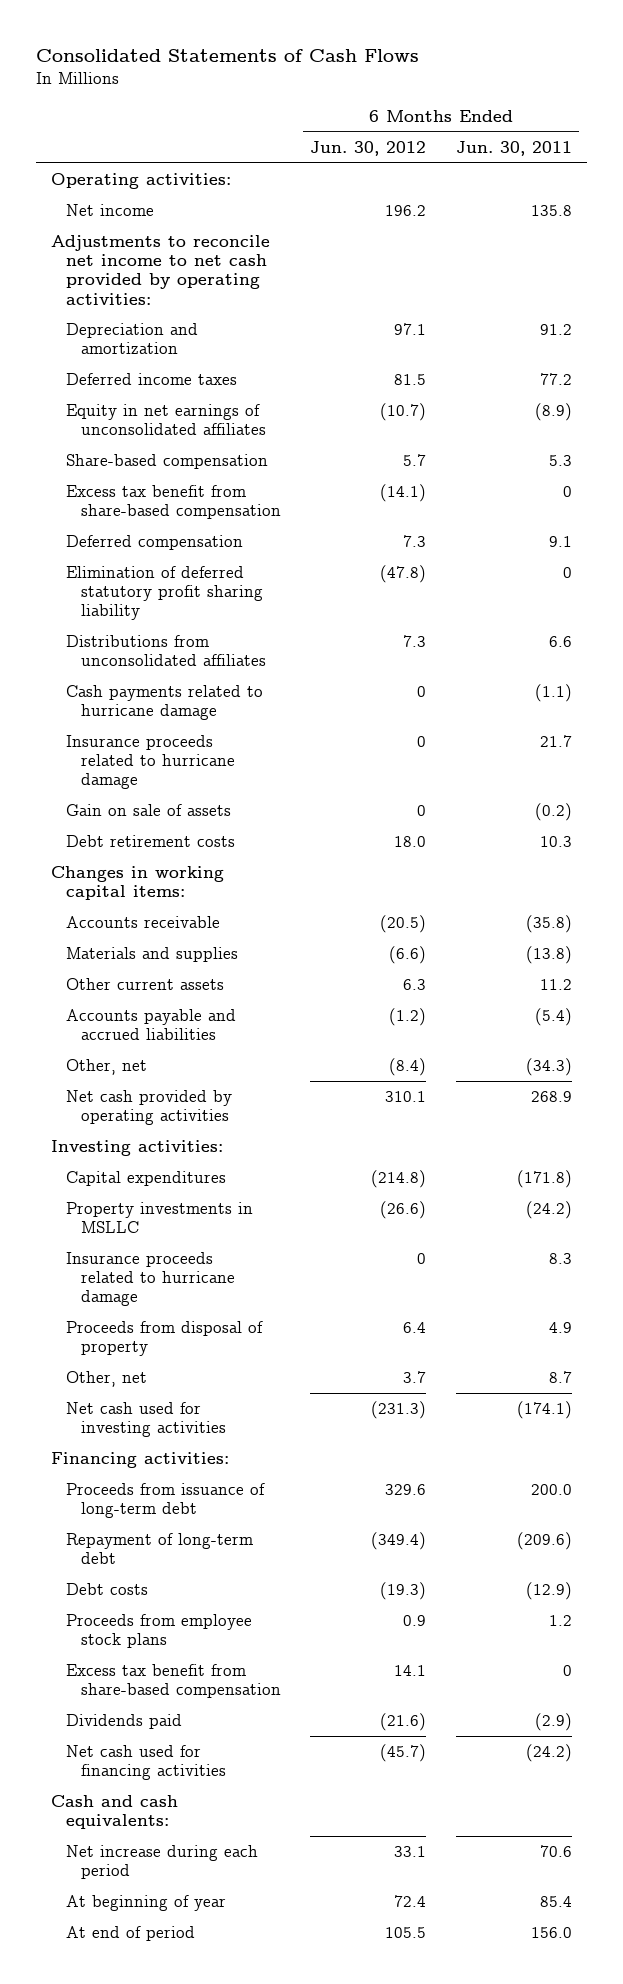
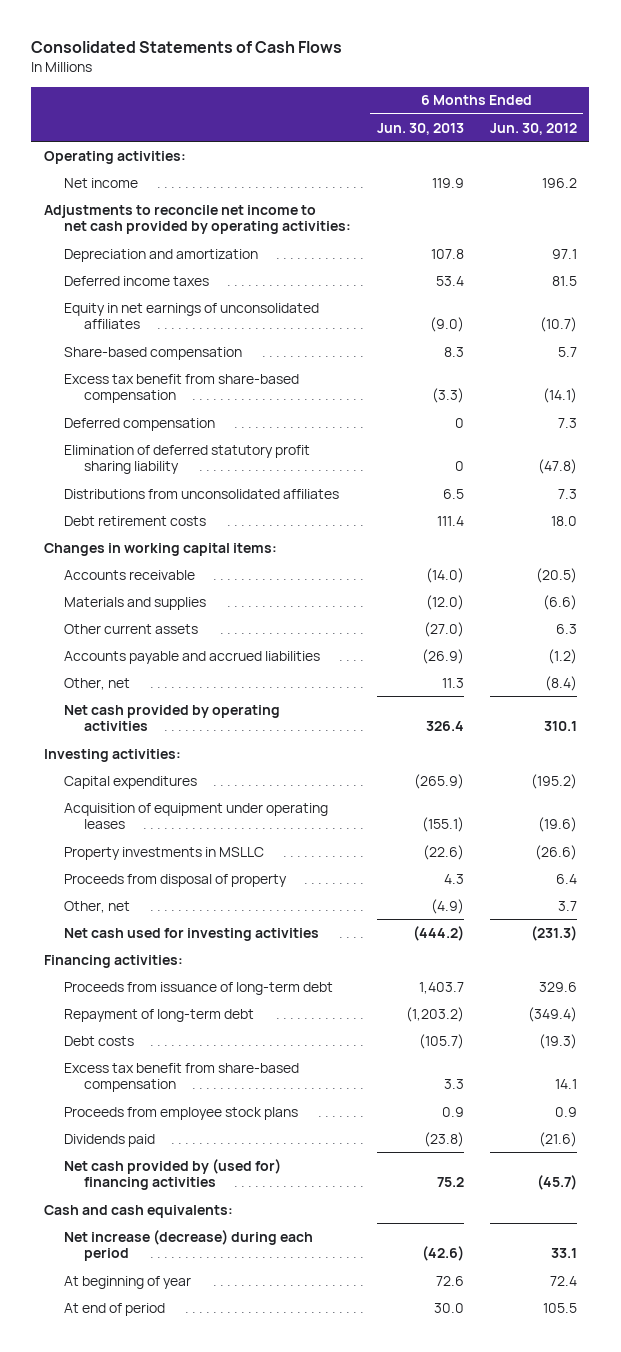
[455,141,572,157] Jun. 30, 2011 -> none
none -> [376,122,464,135] Jun. 30, 2013
[65,685,263,721] Cash payments related to hurricane damage -> none
[65,735,235,790] Insurance proceeds related to hurricane damage -> none
[65,804,231,817] Gain on sale of assets -> none
[371,1170,427,1189] (214.8) -> [530,773,577,789] (195.2)
none -> [64,802,329,830] Acquisition of equipment under operating leases
[65,1252,235,1307] Insurance proceeds related to hurricane damage -> none
[65,1614,252,1649] Proceeds from employee stock plans -> [64,1106,299,1120] Proceeds from employee stock plans
[65,1745,226,1781] Net cash used for financing activities -> [64,1158,282,1191] Net cash provided by (used for) financing activities
[65,1845,258,1880] Net increase during each period -> [64,1229,314,1262] Net increase (decrease) during each period

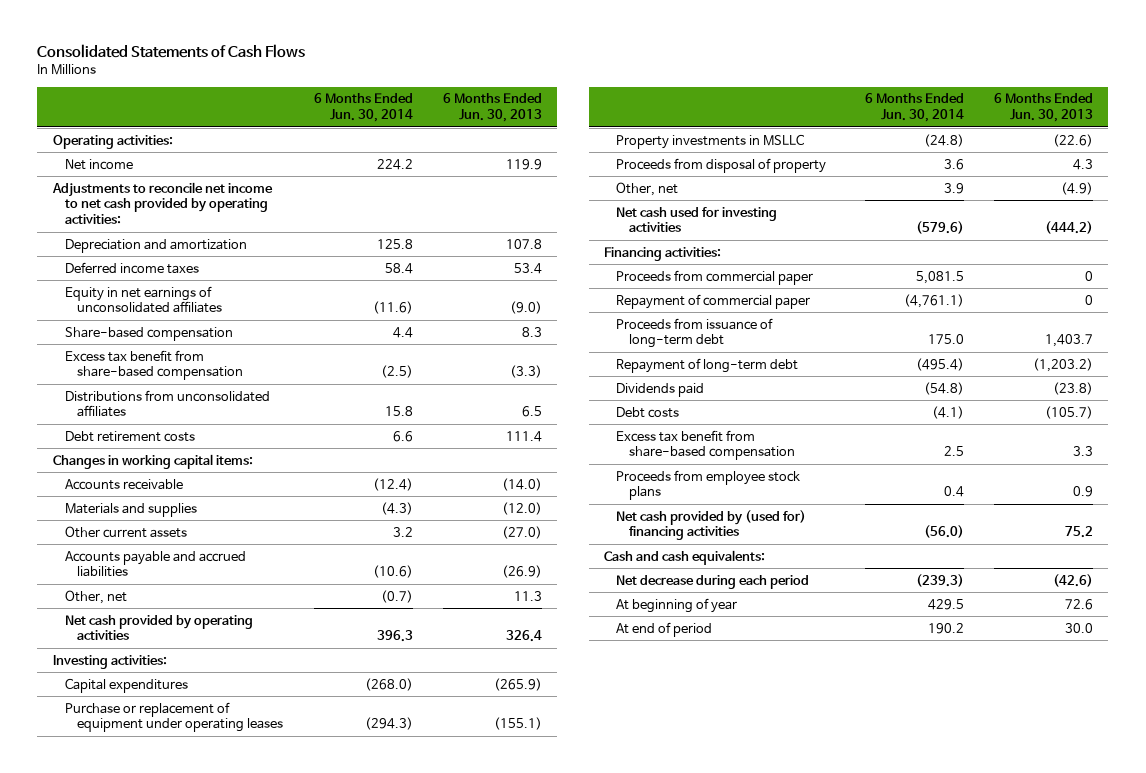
[489,122,577,135] Jun. 30, 2012 -> none
none -> [313,93,413,123] 6 Months Ended Jun. 30, 2014
[64,417,216,431] Deferred compensation -> none
[64,444,311,475] Elimination of deferred statutory profit sharing liability -> none
[64,802,329,830] Acquisition of equipment under operating leases -> [65,701,284,733] Purchase or replacement of equipment under operating leases
none -> [616,269,814,285] Proceeds from commercial paper
none -> [616,293,811,309] Repayment of commercial paper
[64,1133,156,1147] Dividends paid -> [616,382,705,397] Dividends paid
[64,1229,314,1262] Net increase (decrease) during each period -> [616,574,810,589] Net decrease during each period

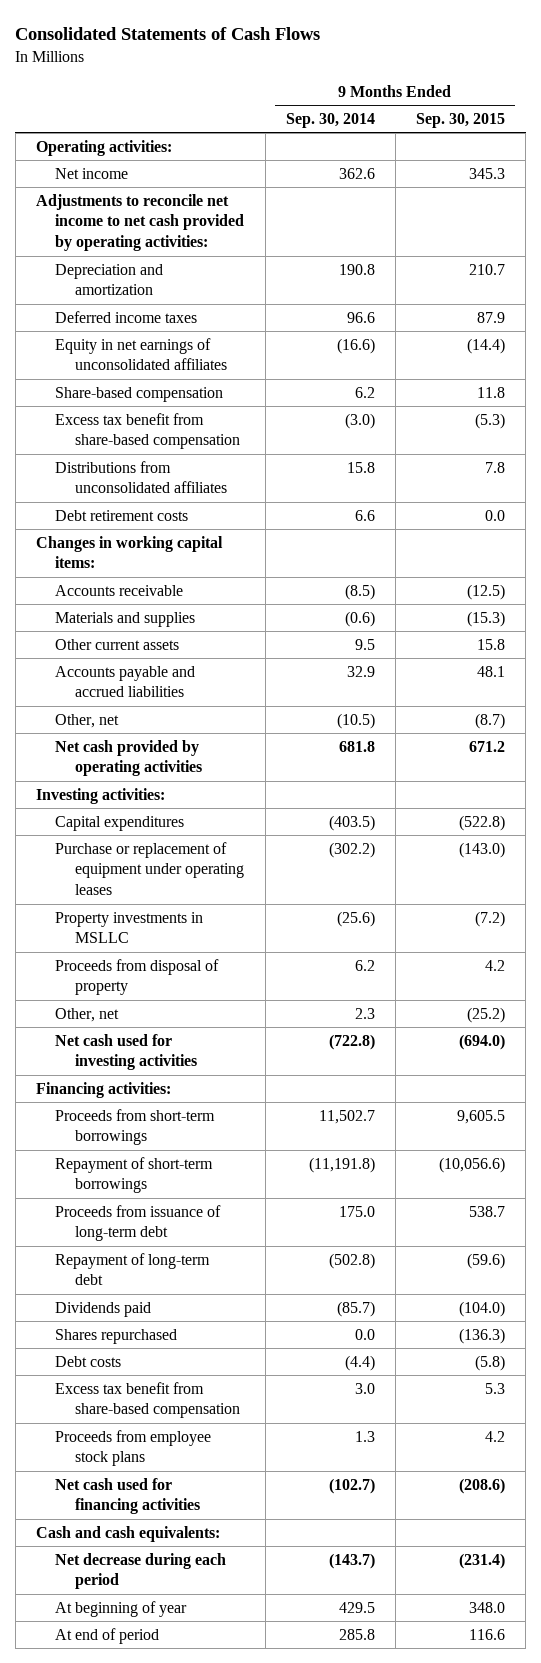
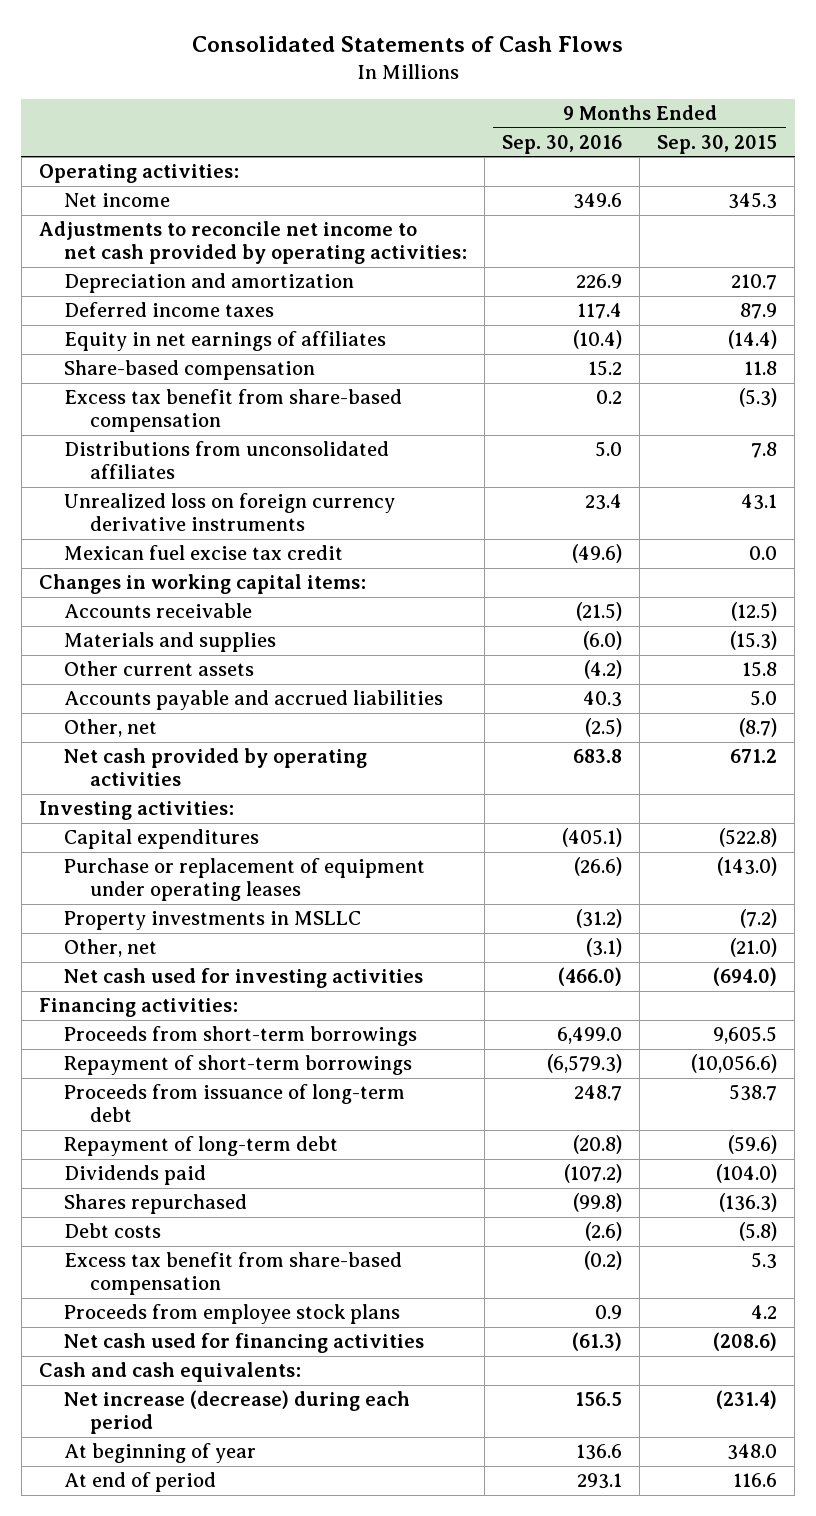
[285,112,375,128] Sep. 30, 2014 -> none
none -> [502,134,623,154] Sep. 30, 2016
[55,337,227,371] Equity in net earnings of unconsolidated affiliates -> [64,331,387,352] Equity in net earnings of affiliates
[55,509,189,521] Debt retirement costs -> none
none -> [64,493,396,532] Unrealized loss on foreign currency derivative instruments
none -> [64,545,344,561] Mexican fuel excise tax credit
[477,665,506,677] 48.1 -> [750,690,778,707] 5.0
[55,958,220,996] Proceeds from disposal of property -> none
[467,1006,506,1023] (25.2) -> [730,938,778,958] (21.0)
[55,1552,227,1590] Net decrease during each period -> [64,1390,411,1435] Net increase (decrease) during each period

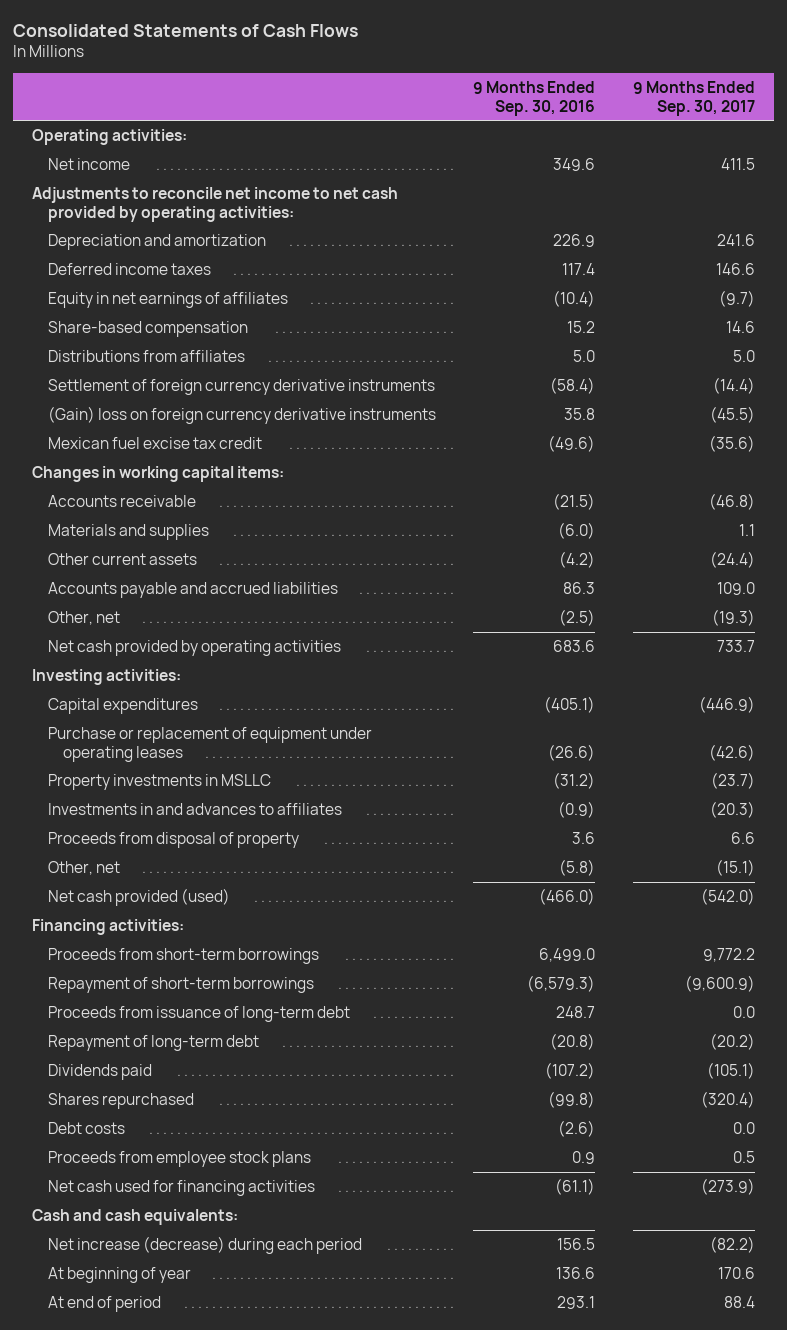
[657,134,778,154] Sep. 30, 2015 -> none
none -> [633,80,756,116] 9 Months Ended Sep. 30, 2017
[64,389,403,433] Excess tax benefit from share-based compensation -> none
[64,441,390,480] Distributions from unconsolidated affiliates -> [47,349,245,362] Distributions from affiliates
none -> [47,378,435,395] Settlement of foreign currency derivative instruments
[64,493,396,532] Unrealized loss on foreign currency derivative instruments -> [47,405,436,424] (Gain) loss on foreign currency derivative instruments
[585,494,623,511] 23.4 -> [564,407,596,420] 35.8
[583,691,623,708] 40.3 -> [563,581,596,594] 86.3
[573,749,623,764] 683.8 -> [553,639,596,652] 683.6
none -> [47,802,342,815] Investments in and advances to affiliates
none -> [47,831,299,848] Proceeds from disposal of property
[586,938,623,958] (3.1) -> [559,858,596,876] (5.8)
[64,968,424,989] Net cash used for investing activities -> [47,887,230,906] Net cash provided (used)
[64,1252,403,1296] Excess tax benefit from share-based compensation -> none
[572,1332,623,1352] (61.3) -> [555,1177,596,1195] (61.1)

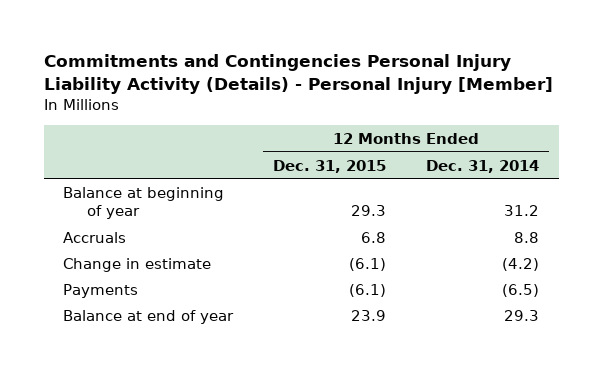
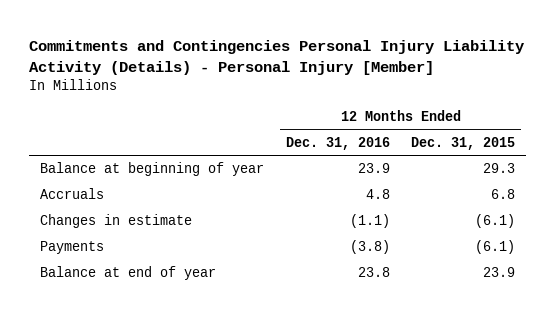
[425,159,539,173] Dec. 31, 2014 -> none
none -> [285,137,390,151] Dec. 31, 2016
[63,257,212,272] Change in estimate -> [40,214,193,229] Changes in estimate

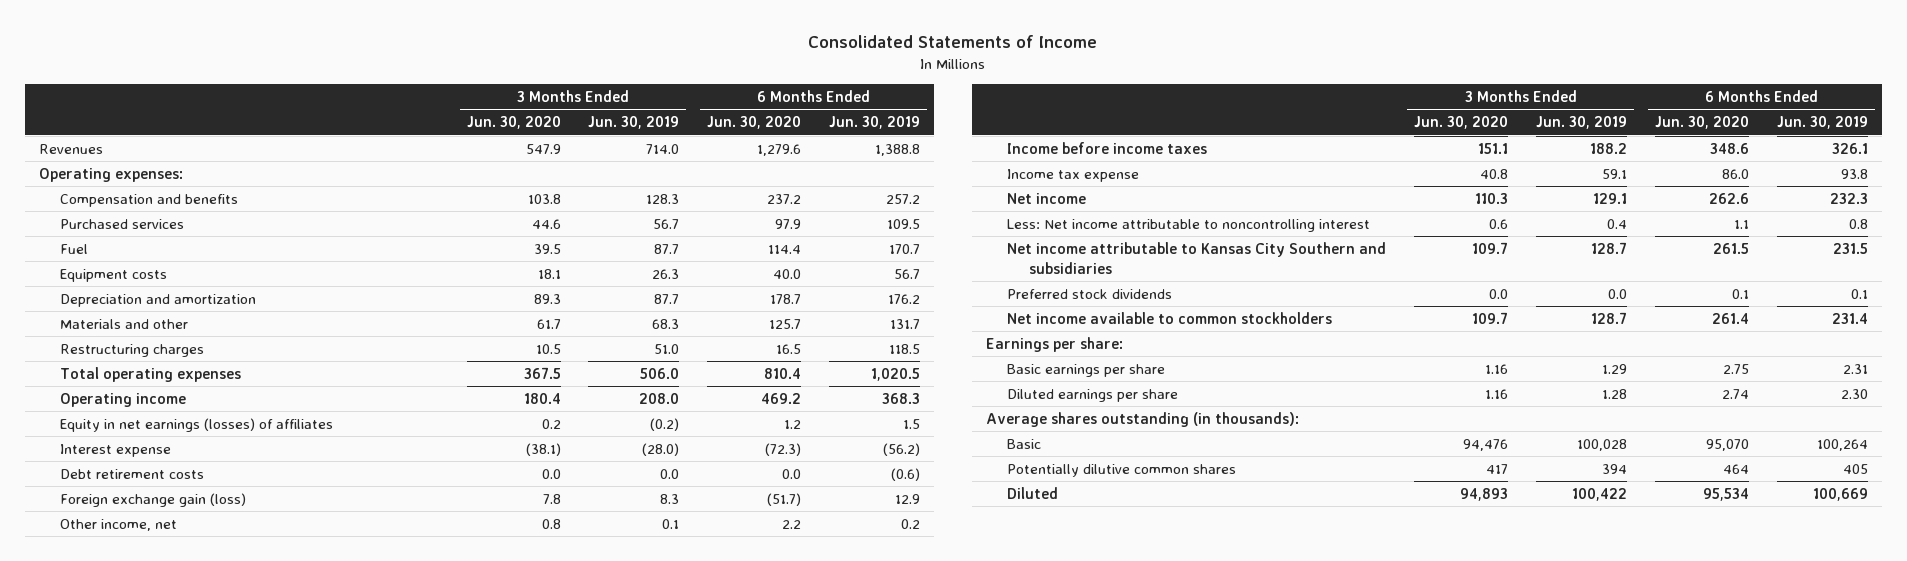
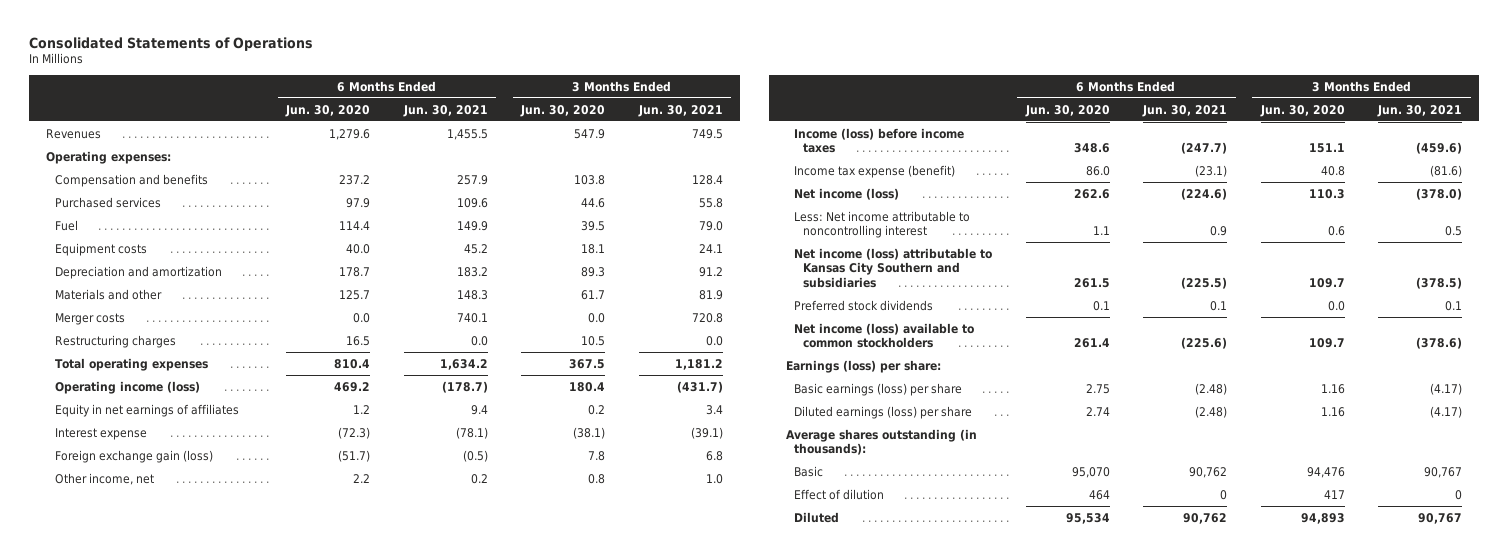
[808,35,1098,49] Consolidated Statements of Income -> [29,36,314,51] Consolidated Statements of Operations
[588,116,680,130] Jun. 30, 2019 -> none
[829,116,921,130] Jun. 30, 2019 -> none
none -> [402,104,488,117] Jun. 30, 2021
none -> [637,104,723,117] Jun. 30, 2021
none -> [54,312,125,325] Merger costs
[59,392,186,407] Operating income -> [54,380,200,394] Operating income (loss)
[59,417,333,432] Equity in net earnings (losses) of affiliates -> [54,403,239,417] Equity in net earnings of affiliates
[59,468,204,479] Debt retirement costs -> none
[1007,141,1208,154] Income before income taxes -> [794,127,965,154] Income (loss) before income taxes
[1007,168,1140,182] Income tax expense -> [794,164,956,178] Income tax expense (benefit)
[1007,192,1087,204] Net income -> [794,187,900,200] Net income (loss)
[1007,241,1387,274] Net income attributable to Kansas City Southern and subsidiaries -> [794,247,993,288] Net income (loss) attributable to Kansas City Southern and subsidiaries
[1007,311,1333,324] Net income available to common stockholders -> [794,322,975,349] Net income (loss) available to common stockholders
[986,336,1124,352] Earnings per share: -> [785,359,941,373] Earnings (loss) per share:
[1007,363,1166,377] Basic earnings per share -> [794,382,963,396] Basic earnings (loss) per share
[1007,388,1179,402] Diluted earnings per share -> [794,405,973,419] Diluted earnings (loss) per share
[1007,463,1237,477] Potentially dilutive common shares -> [794,488,885,500] Effect of dilution

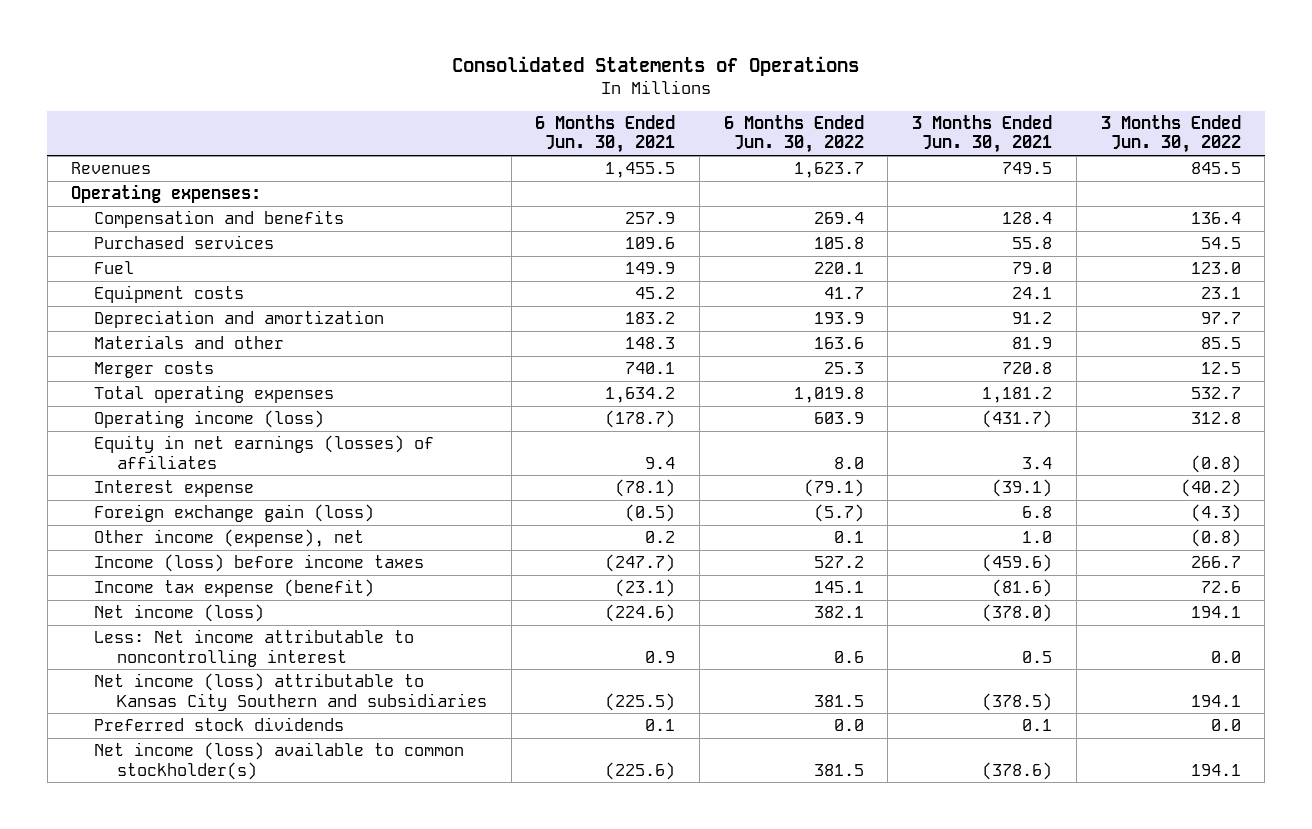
[285,104,371,117] Jun. 30, 2020 -> none
[520,104,606,117] Jun. 30, 2020 -> none
none -> [723,114,864,154] 6 Months Ended Jun. 30, 2022
none -> [1100,114,1241,154] 3 Months Ended Jun. 30, 2022
[54,334,176,348] Restructuring charges -> none
[54,403,239,417] Equity in net earnings of affiliates -> [94,435,435,469] Equity in net earnings (losses) of affiliates
[54,472,154,485] Other income, net -> [94,529,365,548] Other income (expense), net
[785,359,941,373] Earnings (loss) per share: -> none
[794,382,963,396] Basic earnings (loss) per share -> none
[794,405,973,419] Diluted earnings (loss) per share -> none
[785,428,977,456] Average shares outstanding (in thousands): -> none
[794,465,824,477] Basic -> none
[794,488,885,500] Effect of dilution -> none
[794,511,840,523] Diluted -> none
[794,322,975,349] Net income (loss) available to common stockholders -> [94,742,465,780] Net income (loss) available to common stockholder(s)

